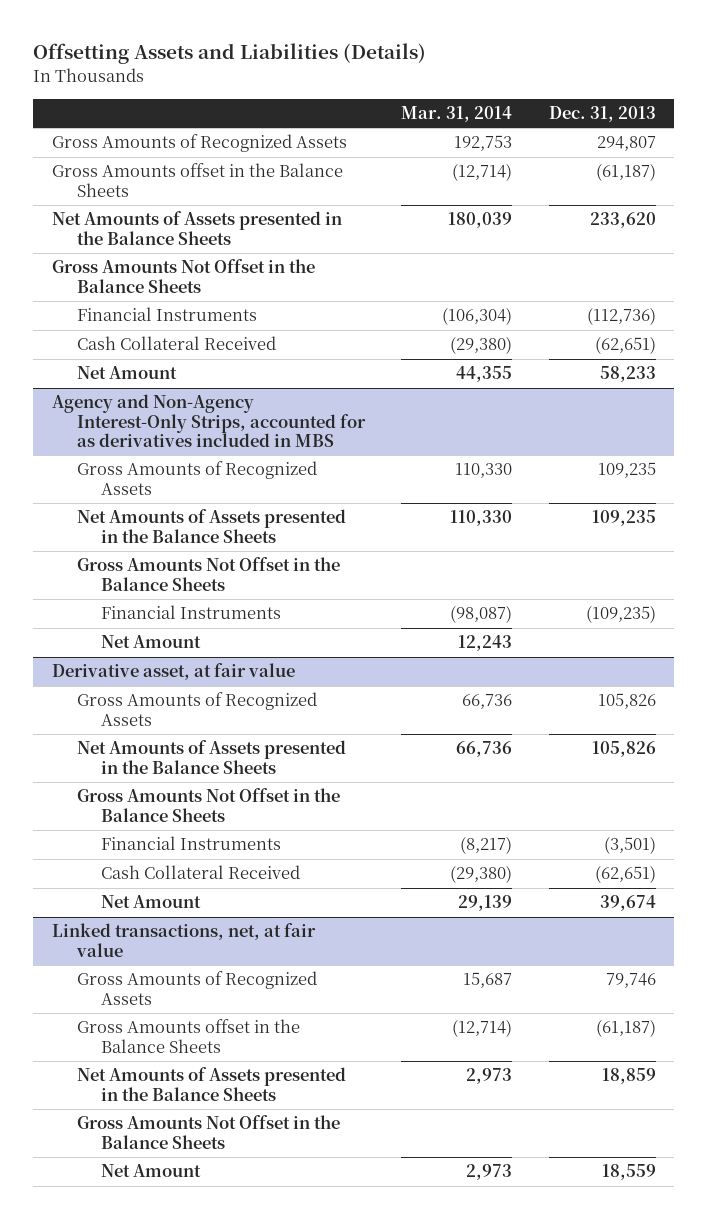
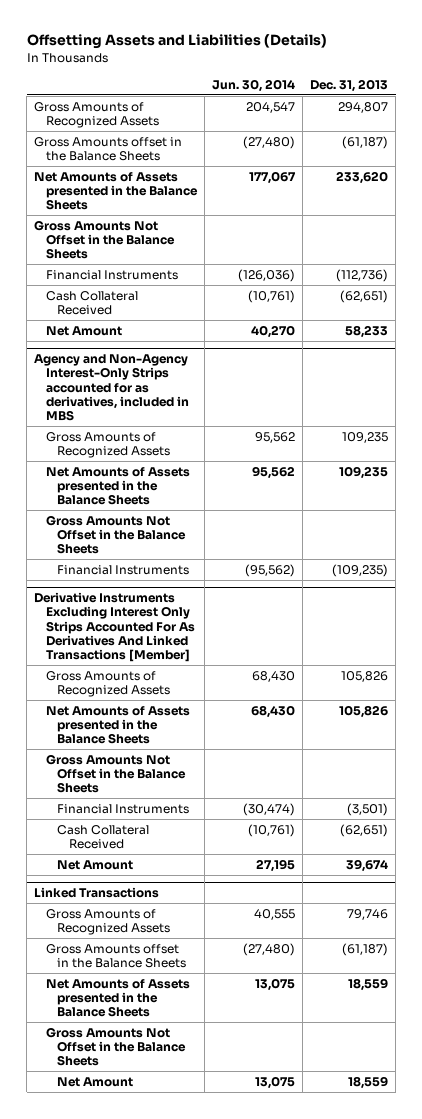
[401,105,513,122] Mar. 31, 2014 -> none
none -> [211,78,295,92] Jun. 30, 2014
[51,394,366,448] Agency and Non-Agency Interest-Only Strips, accounted for as derivatives included in MBS -> [34,353,189,422] Agency and Non-Agency Interest-Only Strips accounted for as derivatives, included in MBS
[101,635,202,649] Net Amount -> none
[51,663,295,681] Derivative asset, at fair value -> none
none -> [34,591,195,663] Derivative Instruments Excluding Interest Only Strips Accounted For As Derivatives And Linked Transactions [Member]
[51,923,316,957] Linked transactions, net, at fair value -> none
none -> [34,886,160,898] Linked Transactions
[601,1068,656,1085] 18,859 -> [348,977,389,991] 18,559

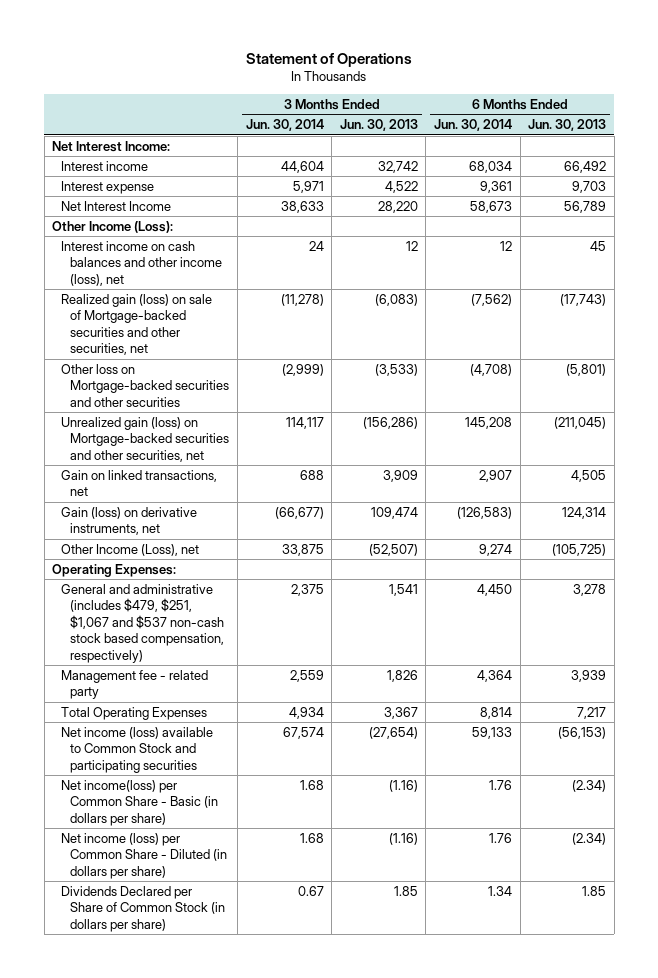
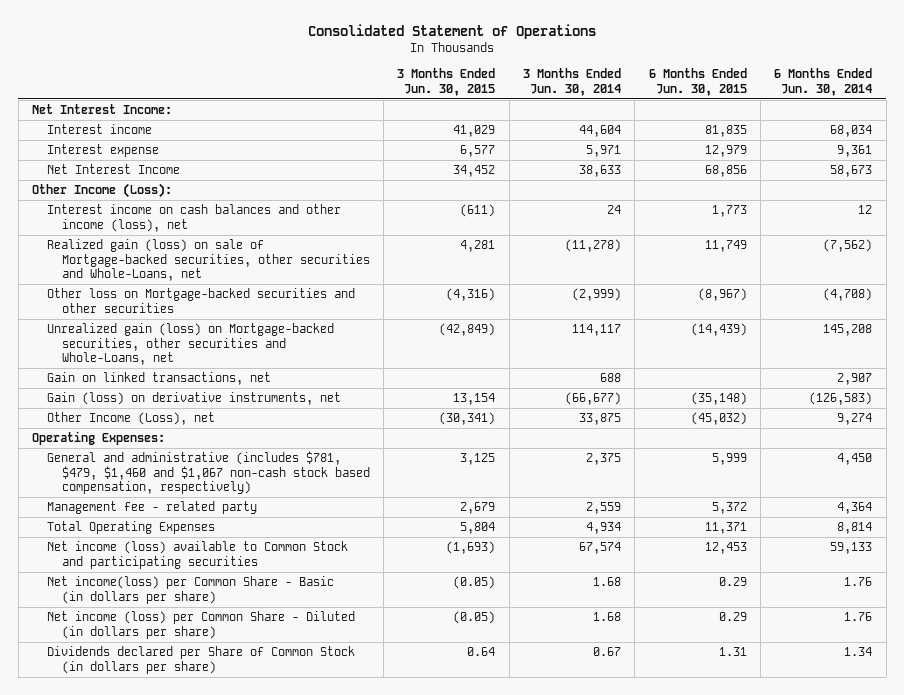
[246,53,413,68] Statement of Operations -> [308,24,597,40] Consolidated Statement of Operations
[339,119,418,132] Jun. 30, 2013 -> none
[528,119,607,132] Jun. 30, 2013 -> none
none -> [397,68,496,96] 3 Months Ended Jun. 30, 2015
none -> [648,68,747,96] 6 Months Ended Jun. 30, 2015
[61,293,213,356] Realized gain (loss) on sale of Mortgage-backed securities and other securities, net -> [46,239,370,282] Realized gain (loss) on sale of Mortgage-backed securities, other securities and Whole-Loans, net
[61,416,230,462] Unrealized gain (loss) on Mortgage-backed securities and other securities, net -> [46,323,334,366] Unrealized gain (loss) on Mortgage-backed securities, other securities and Whole-Loans, net
[61,583,225,663] General and administrative (includes $479, $251, $1,067 and $537 non-cash stock based compensation, respectively) -> [46,451,370,495] General and administrative (includes $781, $479, $1,460 and $1,067 non-cash stock based compensation, respectively)
[61,885,226,932] Dividends Declared per Share of Common Stock (in dollars per share) -> [46,646,355,674] Dividends declared per Share of Common Stock (in dollars per share)

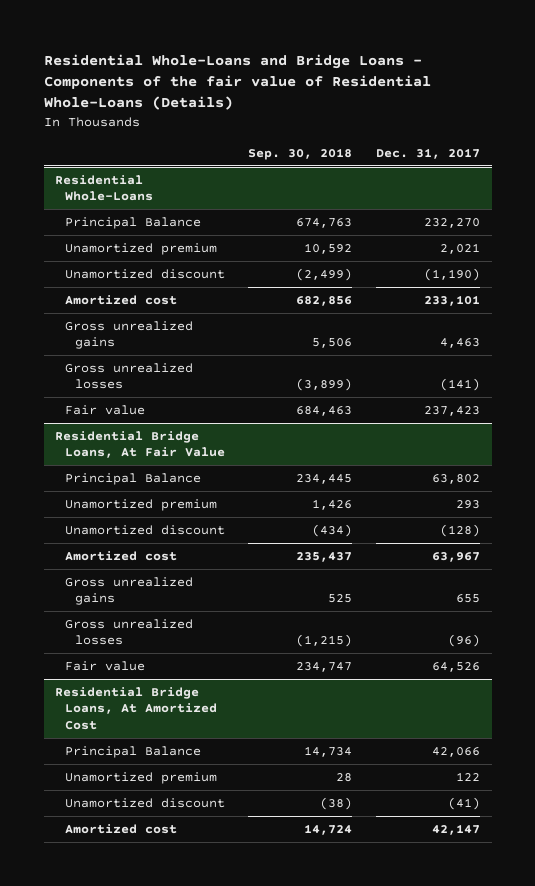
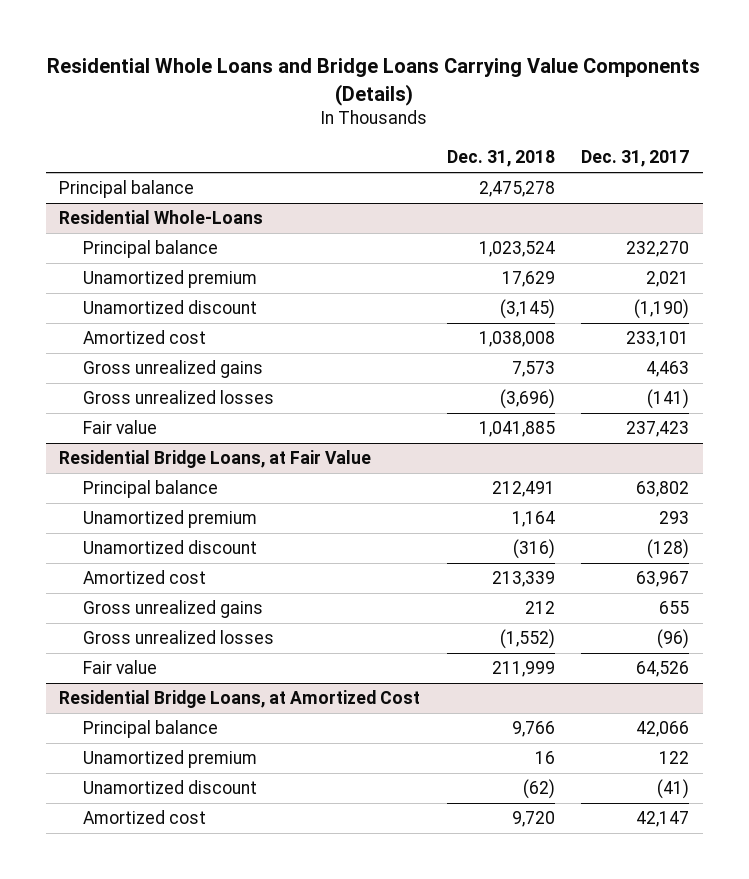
[43,53,431,111] Residential Whole-Loans and Bridge Loans - Components of the fair value of Residential Whole-Loans (Details) -> [47,58,701,106] Residential Whole Loans and Bridge Loans Carrying Value Components (Details)
[248,147,353,160] Sep. 30, 2018 -> none
none -> [446,150,555,168] Dec. 31, 2018
none -> [59,180,195,199] Principal balance
[65,217,202,230] Principal Balance -> [83,240,219,259] Principal balance
[55,431,226,459] Residential Bridge Loans, At Fair Value -> [59,450,372,469] Residential Bridge Loans, at Fair Value
[65,473,202,486] Principal Balance -> [83,480,219,499] Principal balance
[55,687,218,730] Residential Bridge Loans, At Amortized Cost -> [59,690,421,709] Residential Bridge Loans, at Amortized Cost
[65,746,202,759] Principal Balance -> [83,720,219,739] Principal balance

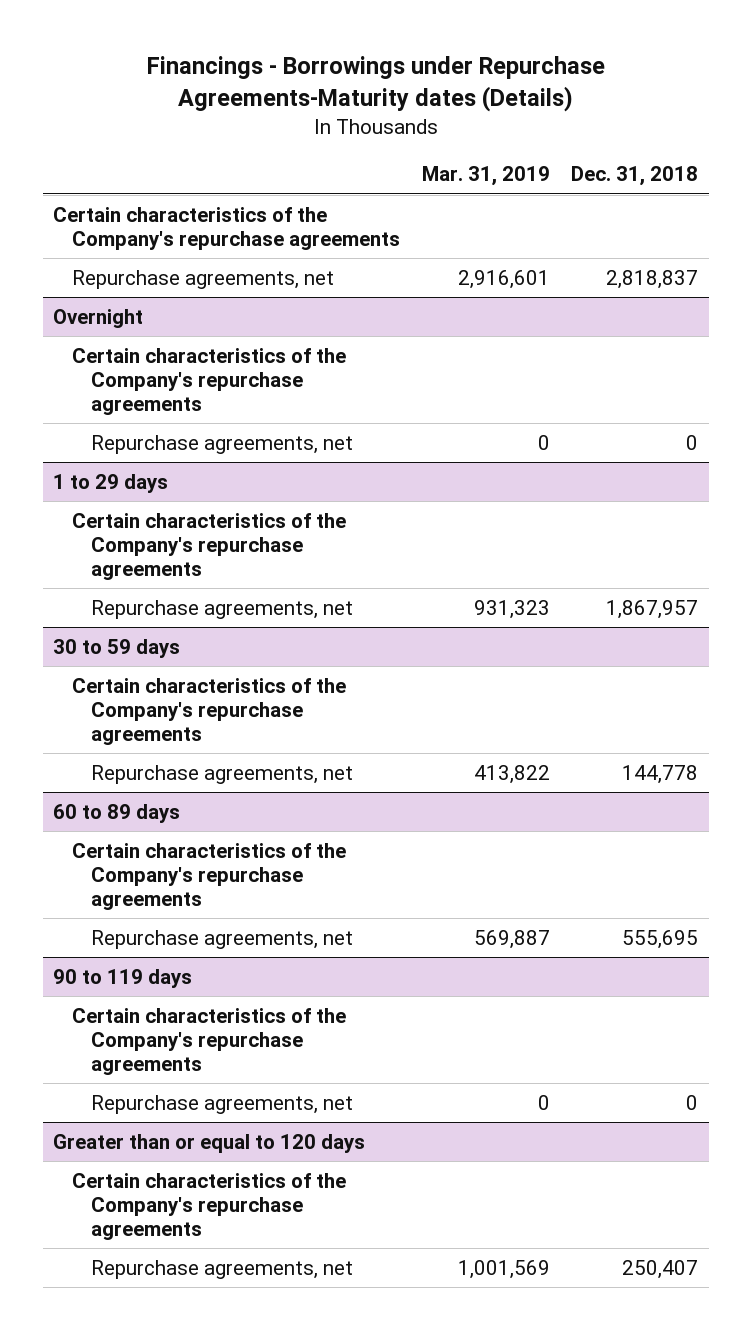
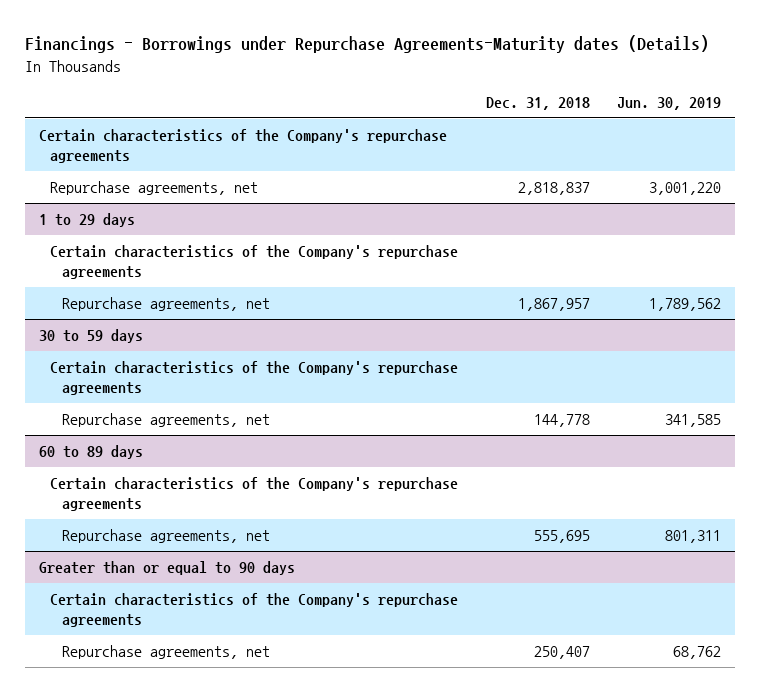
[421,166,550,187] Mar. 31, 2019 -> none
none -> [617,97,722,111] Jun. 30, 2019
[53,308,144,328] Overnight -> none
[72,347,347,416] Certain characteristics of the Company's repurchase agreements -> none
[90,434,353,454] Repurchase agreements, net -> none
[53,968,193,988] 90 to 119 days -> none
[72,1007,347,1076] Certain characteristics of the Company's repurchase agreements -> none
[90,1094,353,1114] Repurchase agreements, net -> none
[53,1133,366,1153] Greater than or equal to 120 days -> [38,560,295,575] Greater than or equal to 90 days

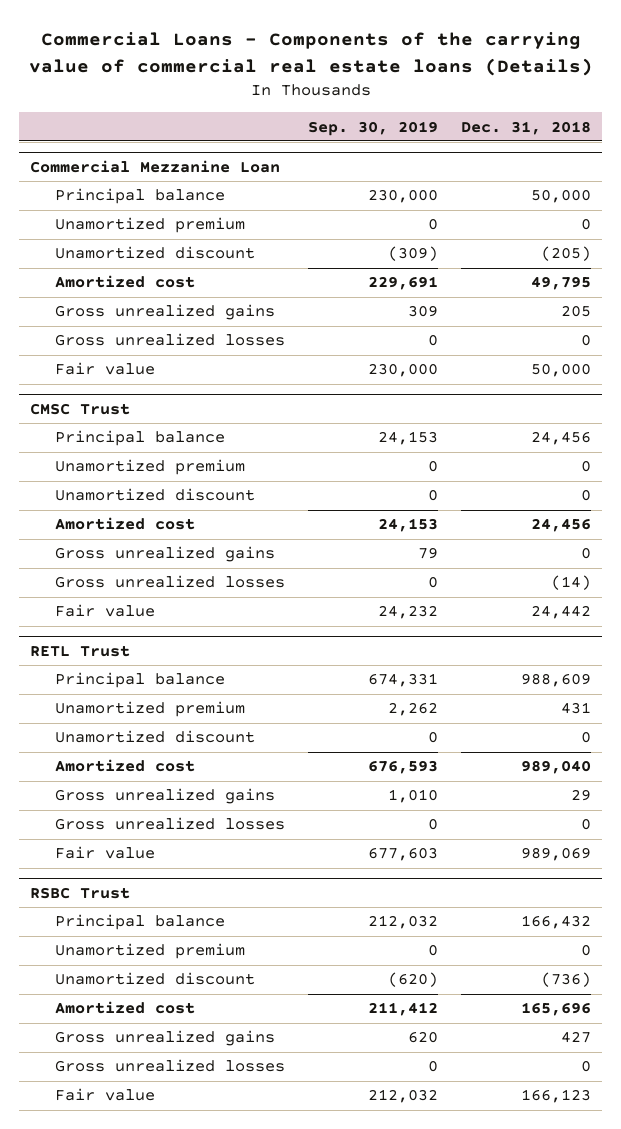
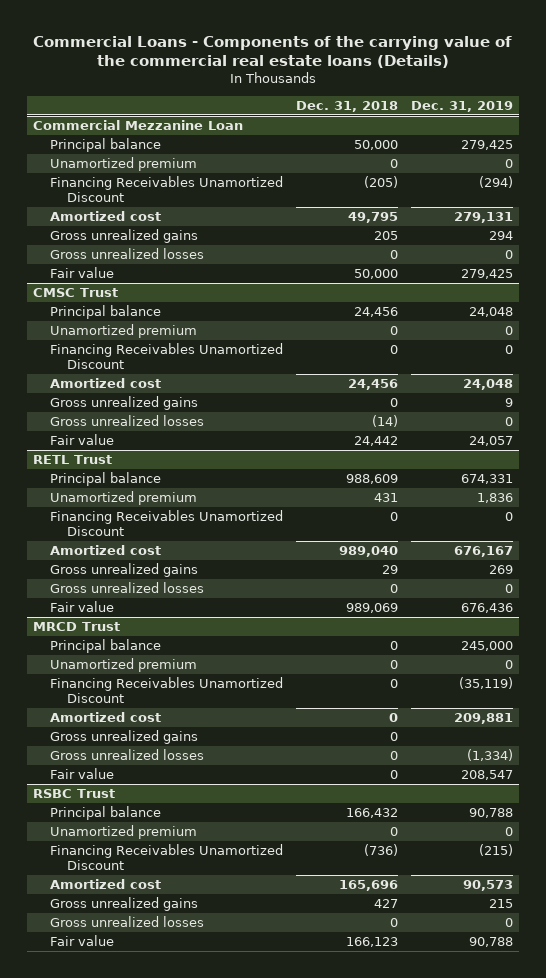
[28,32,593,76] Commercial Loans - Components of the carrying value of commercial real estate loans (Details) -> [33,35,513,69] Commercial Loans - Components of the carrying value of the commercial real estate loans (Details)
[307,120,438,136] Sep. 30, 2019 -> none
none -> [410,100,513,112] Dec. 31, 2019
[55,246,256,260] Unamortized discount -> [50,176,284,202] Financing Receivables Unamortized Discount
[55,488,256,502] Unamortized discount -> [50,343,284,369] Financing Receivables Unamortized Discount
[55,730,256,744] Unamortized discount -> [50,510,284,536] Financing Receivables Unamortized Discount
none -> [33,622,121,632] MRCD Trust
none -> [50,639,162,654] Principal balance
none -> [50,658,198,673] Unamortized premium
none -> [50,677,284,703] Financing Receivables Unamortized Discount
none -> [50,712,162,723] Amortized cost
none -> [50,730,199,745] Gross unrealized gains
none -> [50,749,205,761] Gross unrealized losses
none -> [50,768,115,780] Fair value
[55,972,256,986] Unamortized discount -> [50,844,284,870] Financing Receivables Unamortized Discount

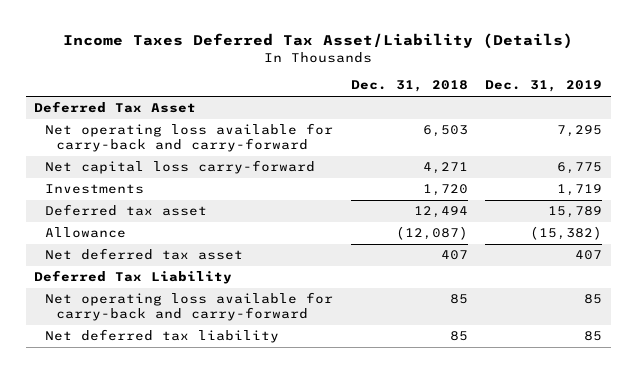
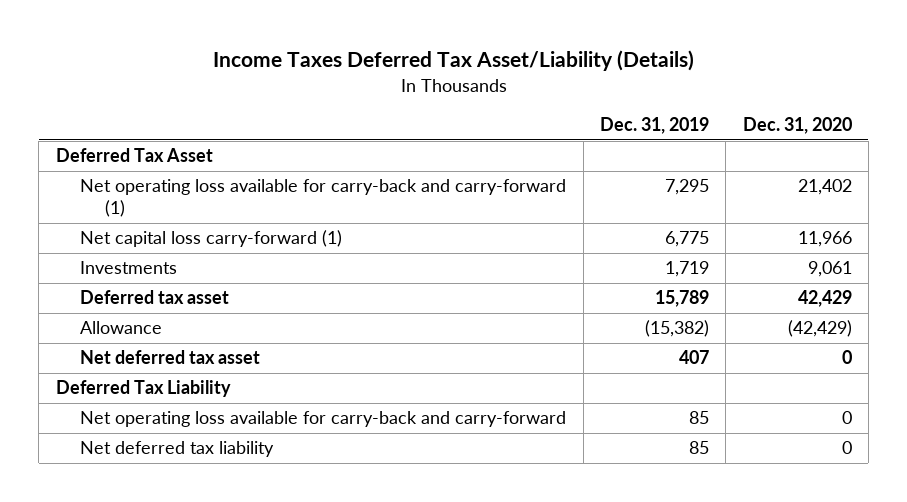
[350,80,468,93] Dec. 31, 2018 -> none
none -> [742,117,852,135] Dec. 31, 2020
[45,123,334,153] Net operating loss available for carry-back and carry-forward -> [80,179,567,218] Net operating loss available for carry-back and carry-forward (1)
[45,160,316,175] Net capital loss carry-forward -> [80,230,343,248] Net capital loss carry-forward (1)

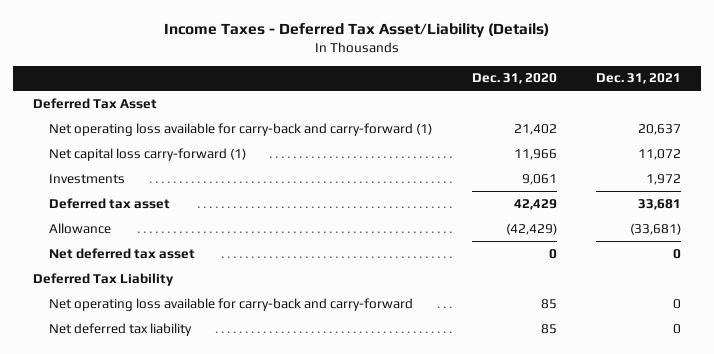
[212,50,694,72] Income Taxes Deferred Tax Asset/Liability (Details) -> [164,23,550,39] Income Taxes - Deferred Tax Asset/Liability (Details)
[599,117,709,135] Dec. 31, 2019 -> none
none -> [596,73,682,85] Dec. 31, 2021
[841,411,852,425] 0 -> [540,298,557,309] 85
[841,441,852,455] 0 -> [540,323,557,334] 85

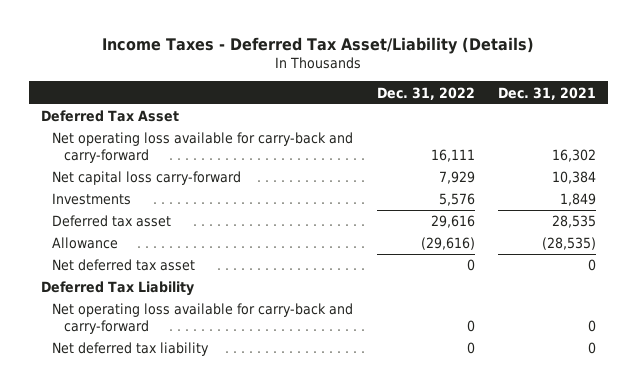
[471,73,557,85] Dec. 31, 2020 -> none
none -> [376,86,475,100] Dec. 31, 2022
[49,122,433,136] Net operating loss available for carry-back and carry-forward (1) -> [52,132,354,164] Net operating loss available for carry-back and carry-forward
[638,123,682,135] 20,637 -> [552,149,597,163] 16,302
[49,147,247,161] Net capital loss carry-forward (1) -> [52,171,242,186] Net capital loss carry-forward
[638,148,682,160] 11,072 -> [552,171,597,185] 10,384
[646,173,682,185] 1,972 -> [560,193,597,207] 1,849
[638,198,682,210] 33,681 -> [552,215,597,229] 28,535
[630,222,682,235] (33,681) -> [542,237,597,251] (28,535)

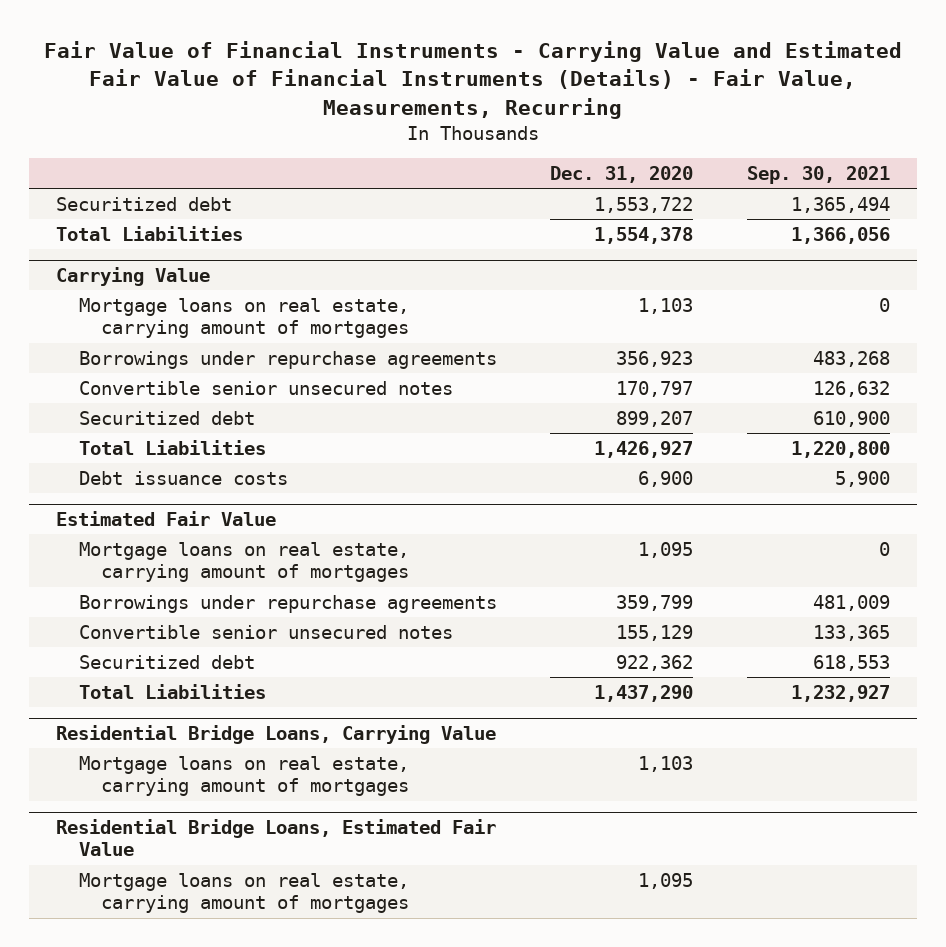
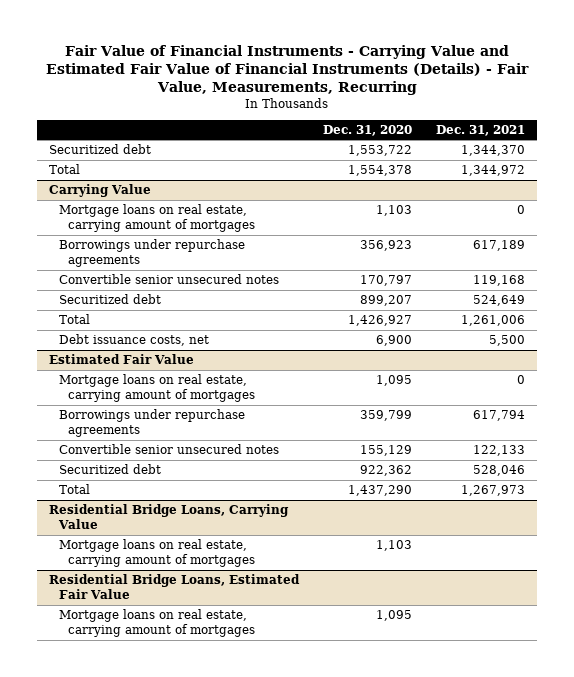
[746,165,890,184] Sep. 30, 2021 -> none
none -> [435,124,525,136] Dec. 31, 2021
[56,225,244,241] Total Liabilities -> [49,164,81,175] Total
[78,439,266,455] Total Liabilities -> [58,314,90,325] Total
[78,470,288,485] Debt issuance costs -> [58,334,209,347] Debt issuance costs, net
[78,683,266,699] Total Liabilities -> [58,484,90,495] Total

